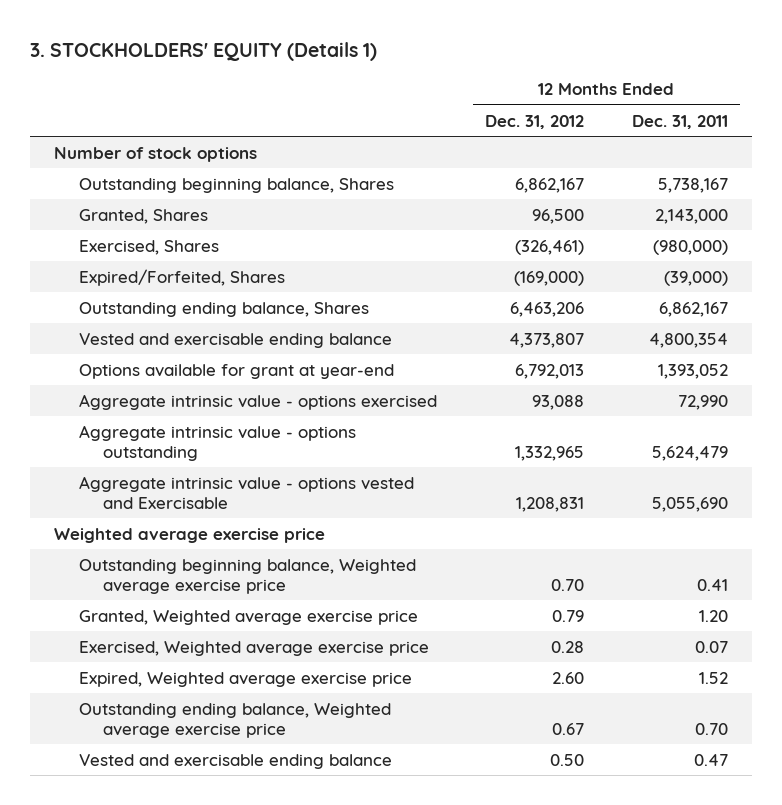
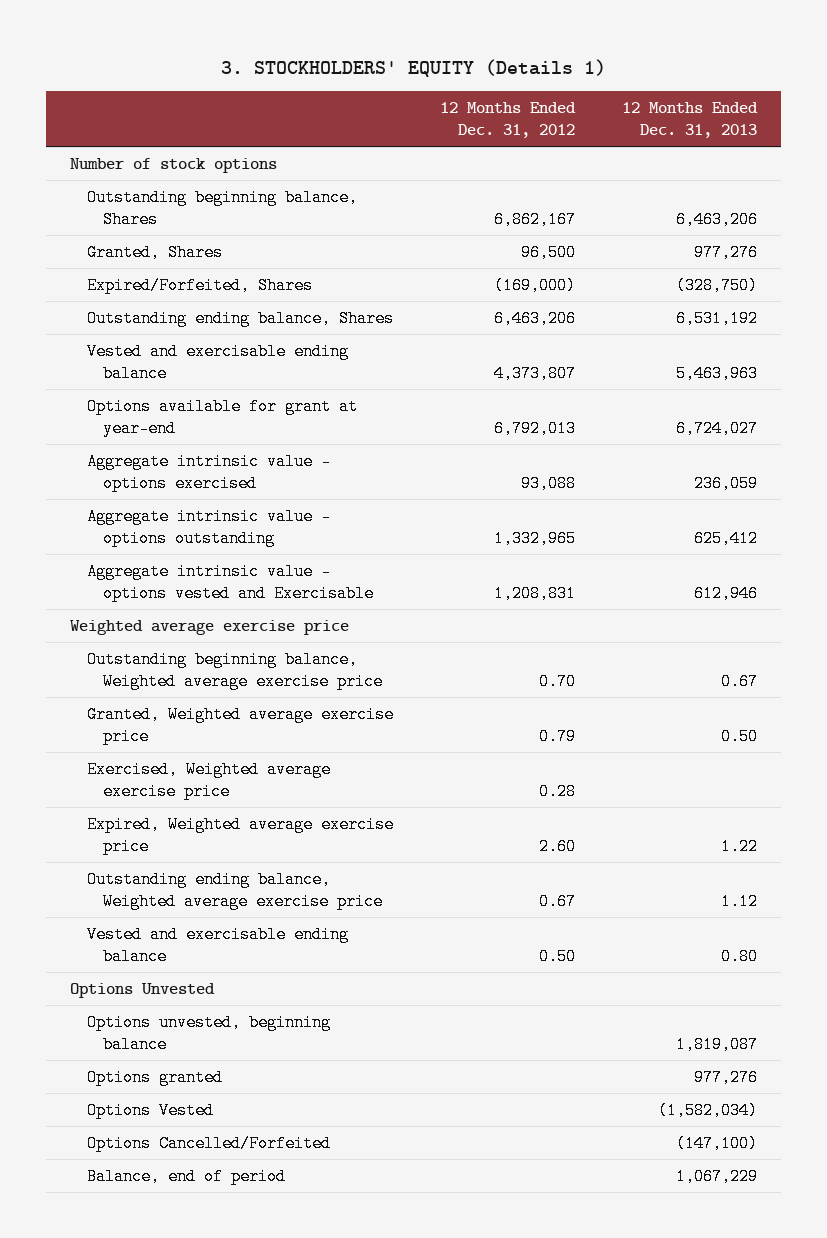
[632,114,729,129] Dec. 31, 2011 -> none
none -> [622,101,759,139] 12 Months Ended Dec. 31, 2013
[78,239,219,255] Exercised, Shares -> none
none -> [69,982,215,998] Options Unvested
none -> [86,1013,331,1054] Options unvested, beginning balance
none -> [86,1068,223,1086] Options granted
none -> [86,1101,214,1119] Options Vested
none -> [86,1134,331,1152] Options Cancelled/Forfeited
none -> [86,1167,286,1185] Balance, end of period

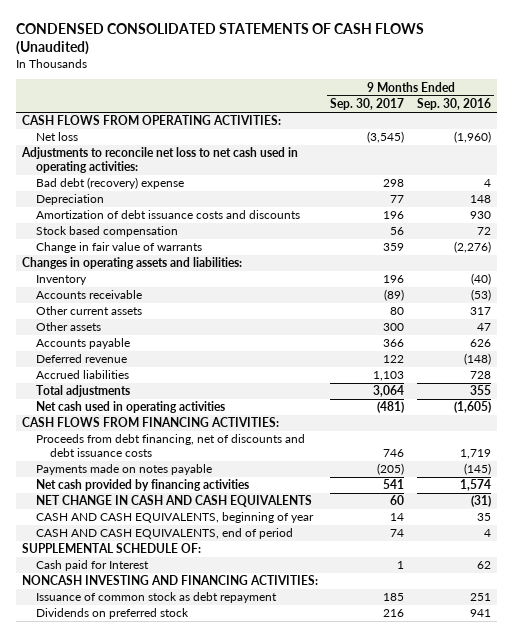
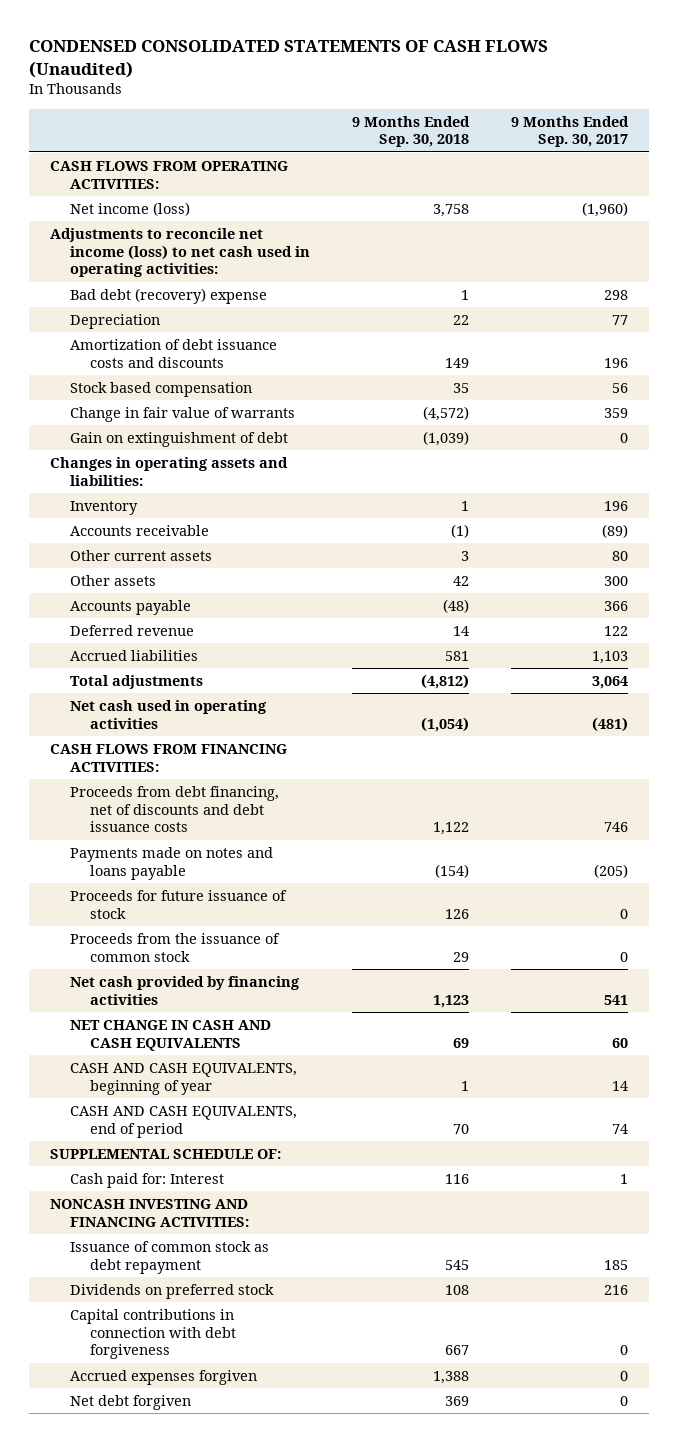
[416,98,491,111] Sep. 30, 2016 -> none
none -> [352,115,471,148] 9 Months Ended Sep. 30, 2018
[35,132,78,142] Net loss -> [70,201,191,216] Net income (loss)
[367,131,405,144] (3,545) -> [581,201,628,217] (1,960)
[21,147,299,173] Adjustments to reconcile net loss to net cash used in operating activities: -> [50,227,311,278] Adjustments to reconcile net income (loss) to net cash used in operating activities:
none -> [70,431,289,447] Gain on extinguishment of debt
[35,464,212,476] Payments made on notes payable -> [70,846,274,880] Payments made on notes and loans payable
none -> [70,889,288,919] Proceeds for future issuance of stock
none -> [70,932,281,962] Proceeds from the issuance of common stock
[35,560,149,572] Cash paid for Interest -> [70,1172,225,1188] Cash paid for: Interest
none -> [70,1308,237,1360] Capital contributions in connection with debt forgiveness
none -> [70,1369,258,1385] Accrued expenses forgiven
none -> [70,1394,192,1410] Net debt forgiven

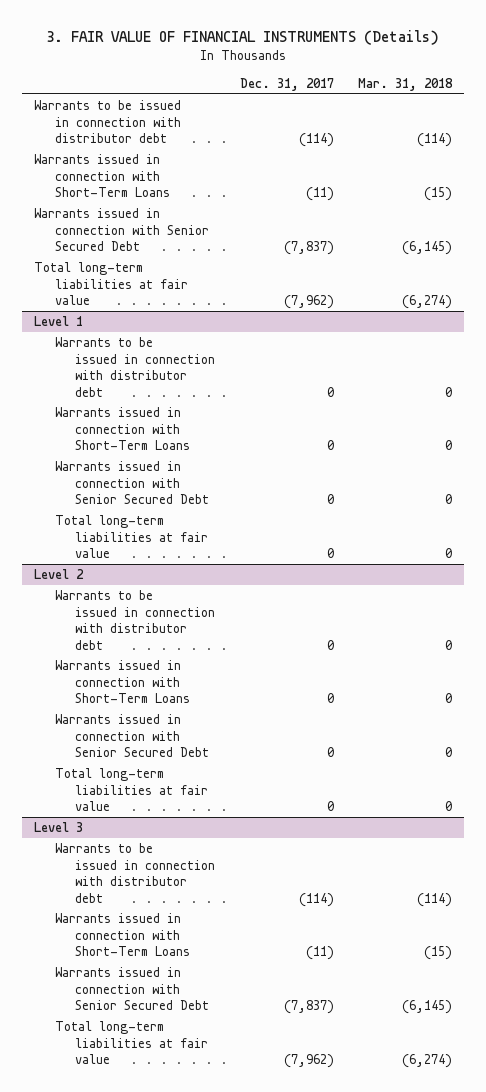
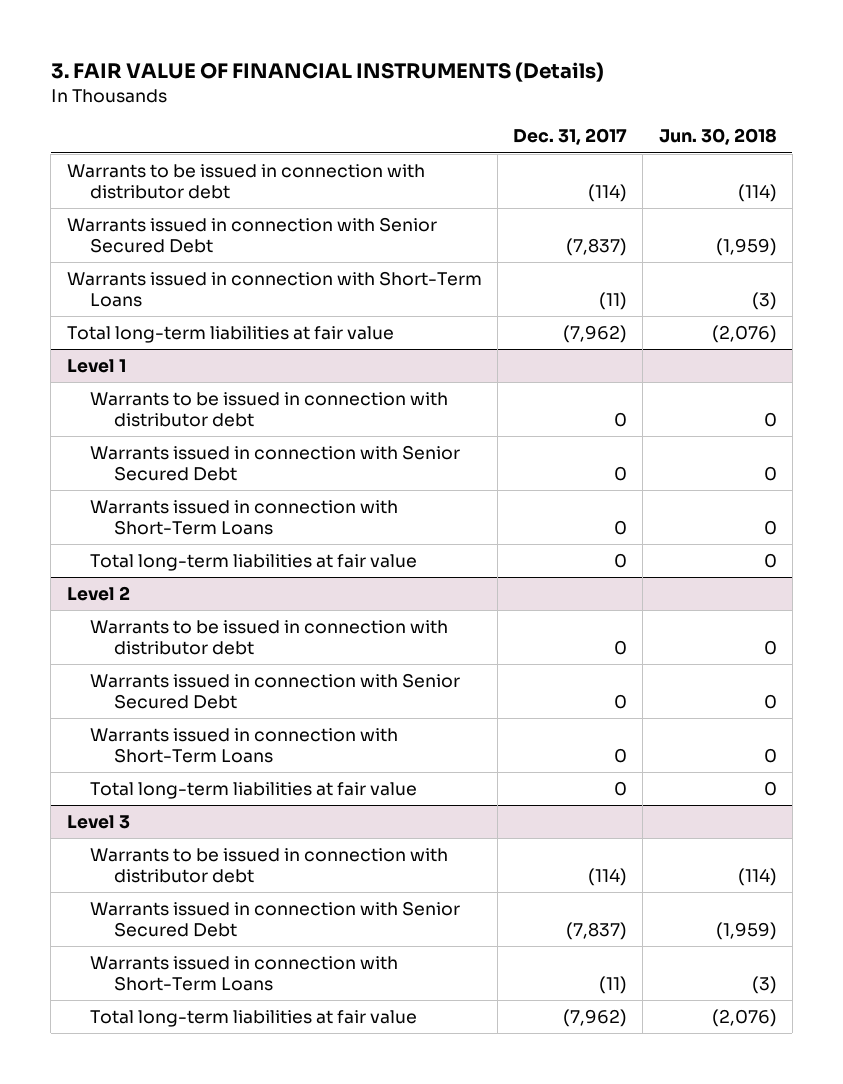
[358,77,454,91] Mar. 31, 2018 -> none
none -> [658,128,777,146] Jun. 30, 2018
[33,154,170,198] Warrants issued in connection with Short-Term Loans -> [66,271,482,308] Warrants issued in connection with Short-Term Loans
[54,407,191,451] Warrants issued in connection with Short-Term Loans -> [90,500,399,536] Warrants issued in connection with Short-Term Loans
[54,660,191,704] Warrants issued in connection with Short-Term Loans -> [90,728,399,764] Warrants issued in connection with Short-Term Loans
[54,913,191,957] Warrants issued in connection with Short-Term Loans -> [90,956,399,992] Warrants issued in connection with Short-Term Loans

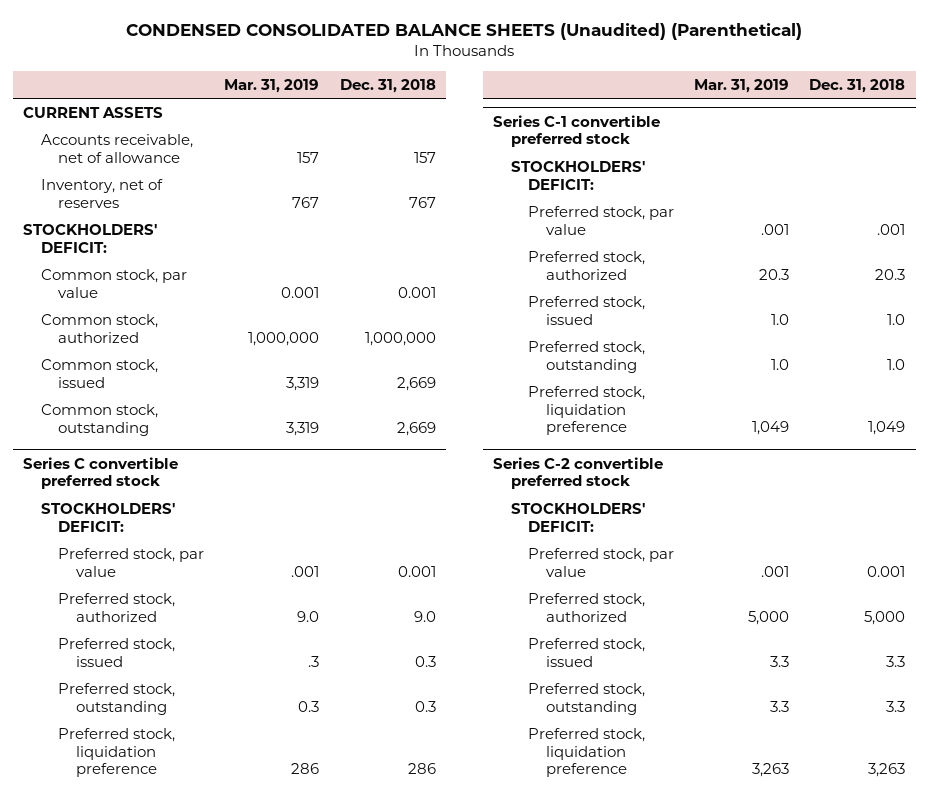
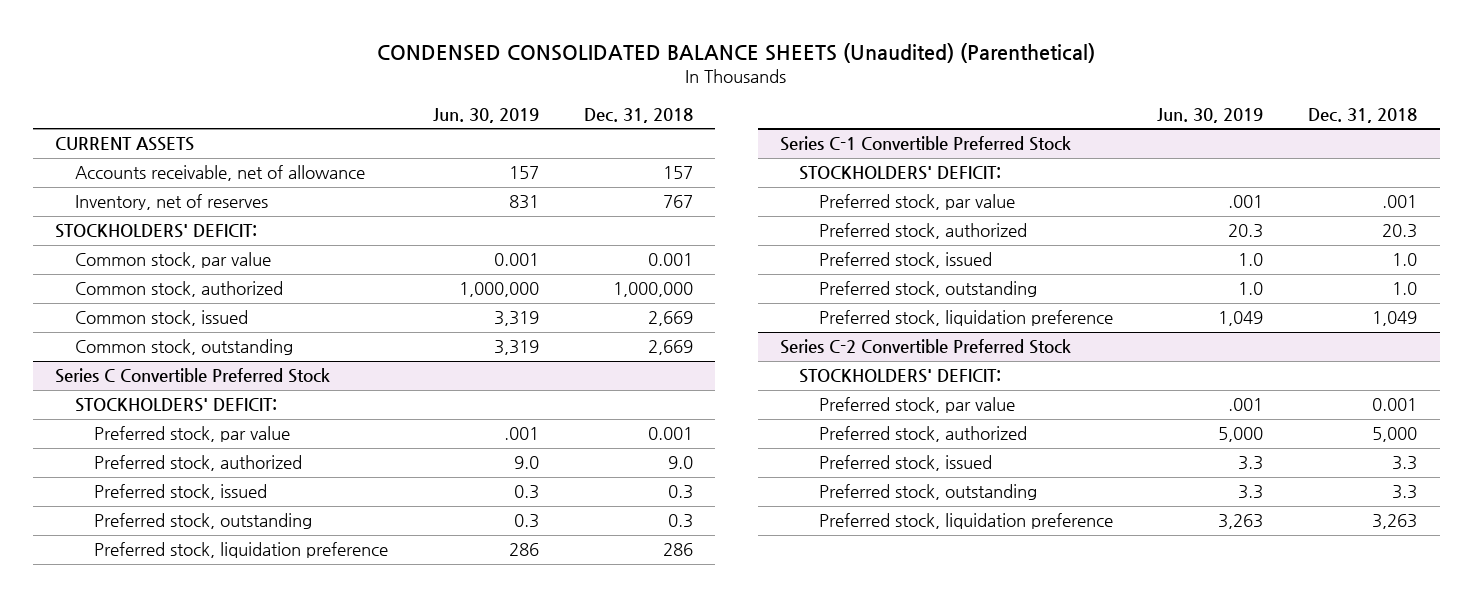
[224,79,320,94] Mar. 31, 2019 -> none
none -> [432,107,539,123] Jun. 30, 2019
[23,456,179,490] Series C convertible preferred stock -> [55,368,331,384] Series C Convertible Preferred Stock
[492,114,660,148] Series C-1 convertible preferred stock -> [779,136,1071,152] Series C-1 Convertible Preferred Stock
[492,456,663,490] Series C-2 convertible preferred stock -> [779,339,1071,355] Series C-2 Convertible Preferred Stock

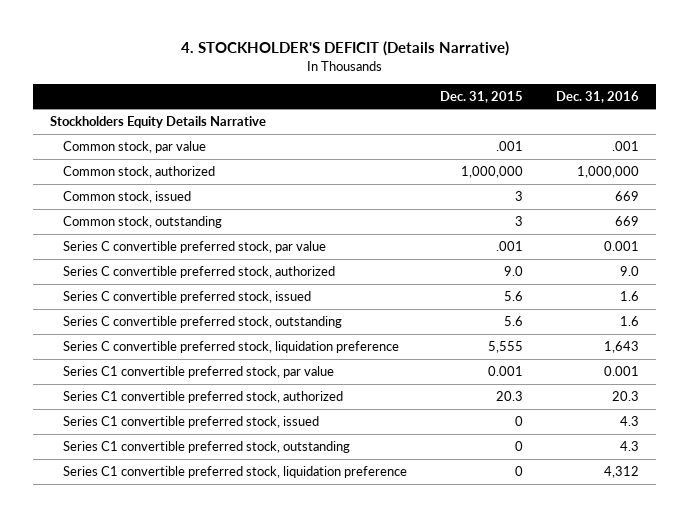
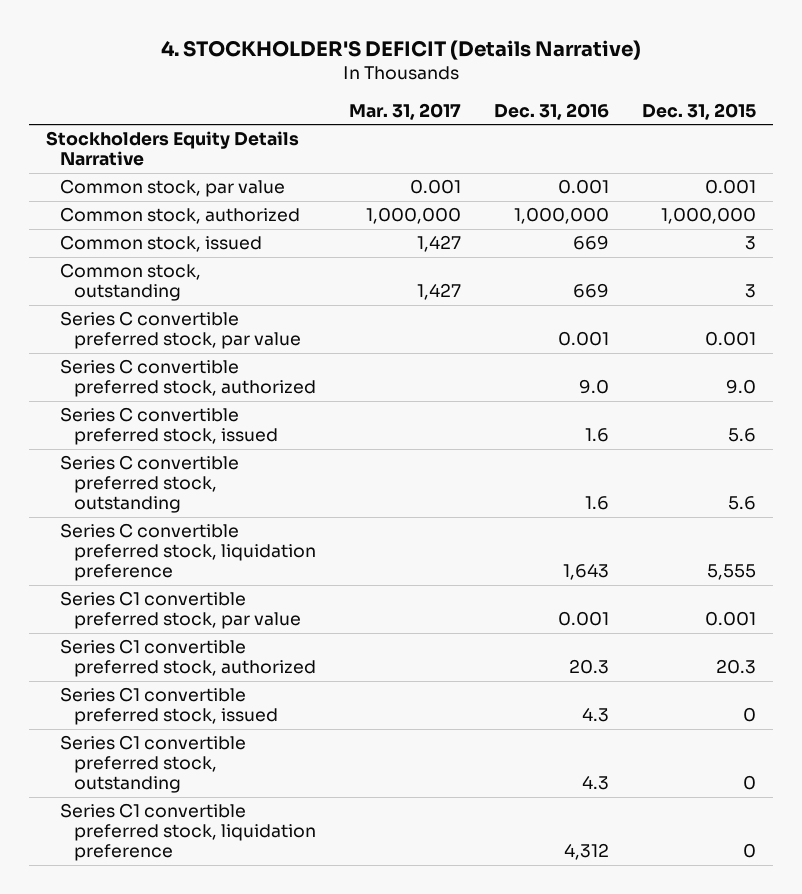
none -> [349,102,462,120] Mar. 31, 2017
[496,140,524,151] .001 -> [705,179,757,195] 0.001
[612,140,640,151] .001 -> [558,179,610,195] 0.001
[496,240,524,251] .001 -> [705,331,757,347] 0.001

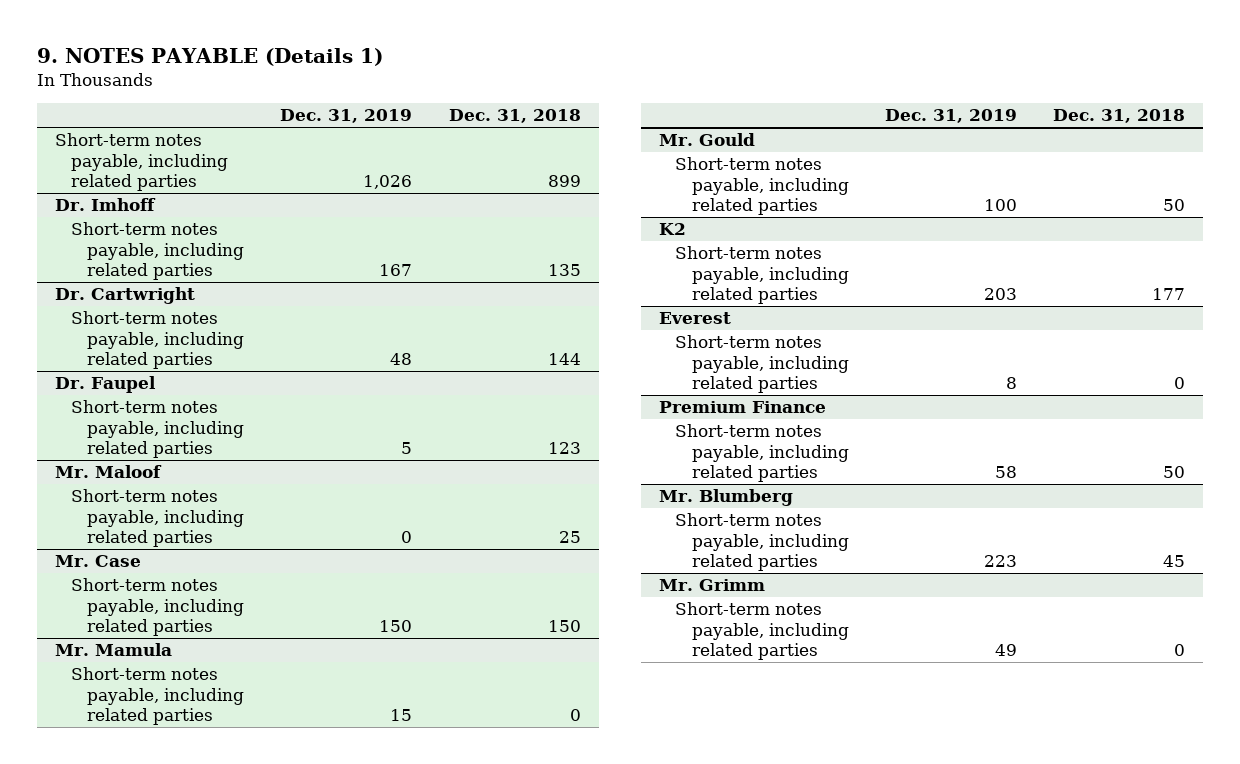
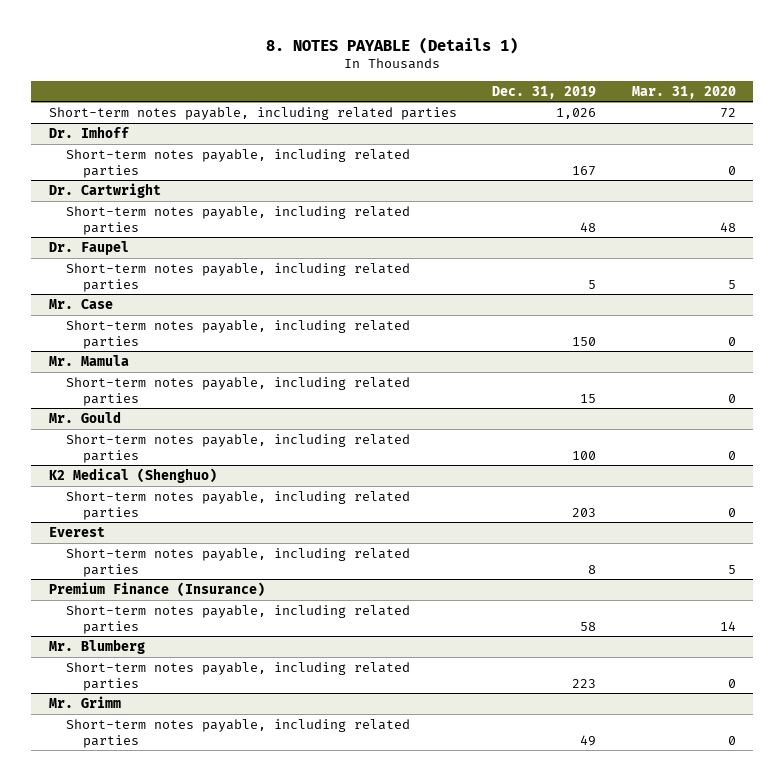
[36,48,383,67] 9. NOTES PAYABLE (Details 1) -> [266,36,519,54] 8. NOTES PAYABLE (Details 1)
[448,109,581,124] Dec. 31, 2018 -> none
none -> [631,85,736,99] Mar. 31, 2020
[54,465,162,479] Mr. Maloof -> none
[71,489,245,548] Short-term notes payable, including related parties -> none
[659,223,687,236] K2 -> none
none -> [48,467,217,483] K2 Medical (Shenghuo)
[659,401,827,414] Premium Finance -> [48,581,265,597] Premium Finance (Insurance)

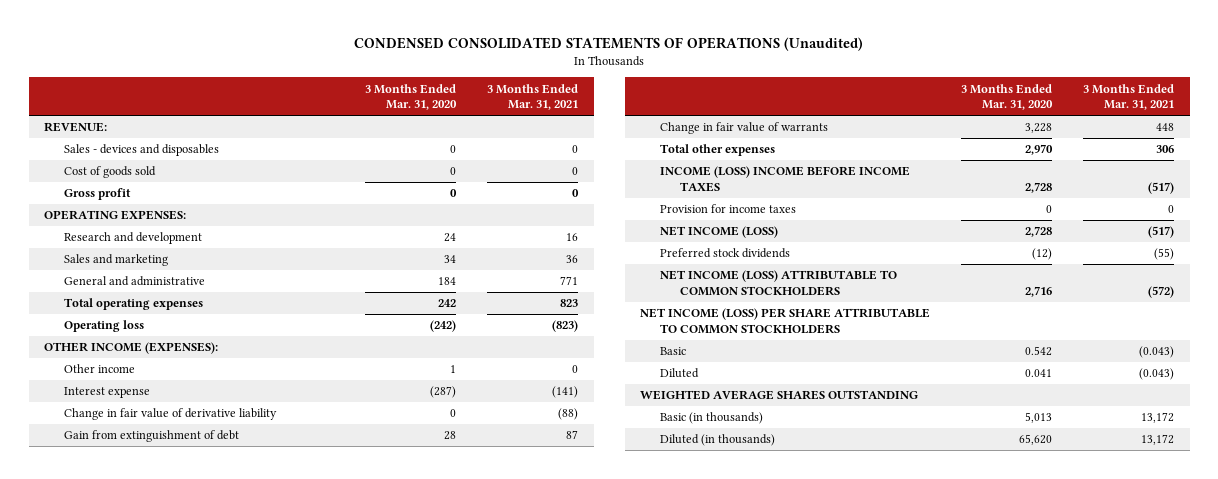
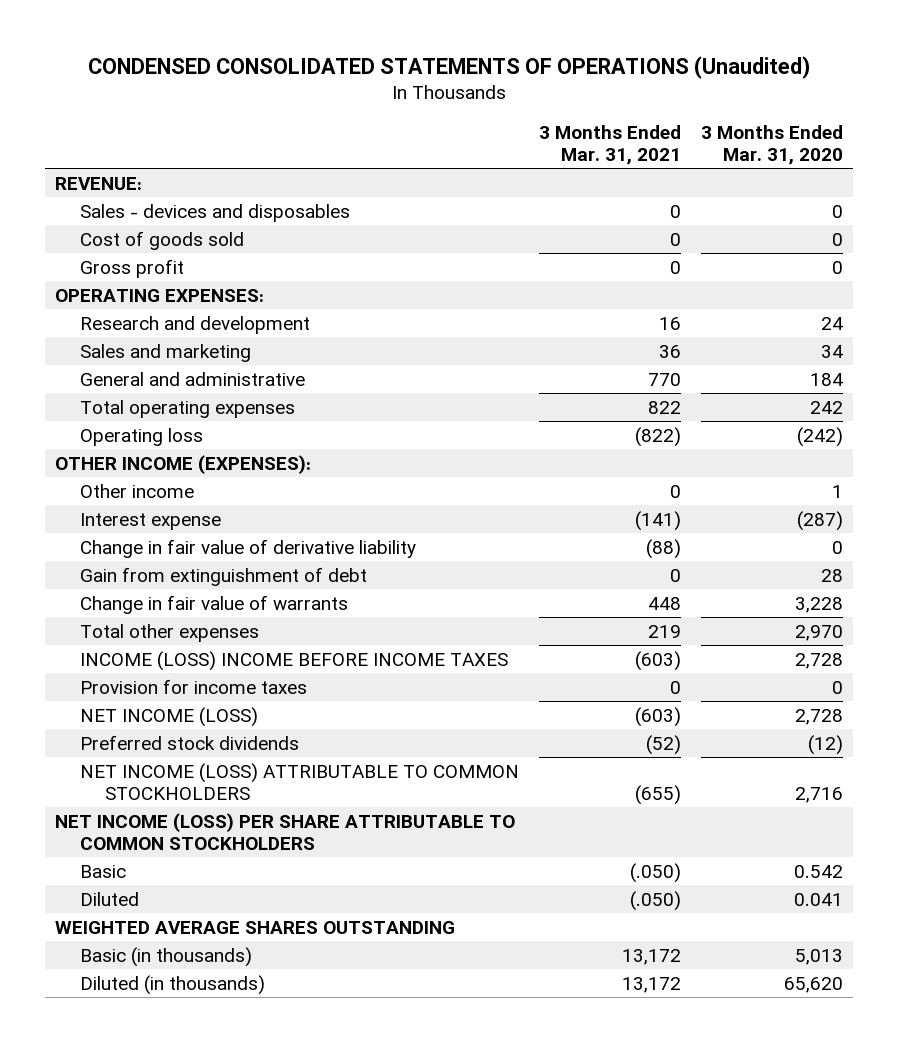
[560,276,579,286] 771 -> [647,372,681,386] 770
[560,299,579,308] 823 -> [647,400,681,414] 822
[552,320,579,333] (823) -> [634,426,681,447] (822)
[566,430,579,440] 87 -> [669,568,681,582] 0
[1156,145,1175,154] 306 -> [647,624,681,638] 219
[1148,181,1175,194] (517) -> [634,650,681,671] (603)
[1148,226,1175,239] (517) -> [634,706,681,727] (603)
[1154,248,1175,261] (55) -> [645,734,681,755] (52)
[1148,285,1175,298] (572) -> [634,785,681,806] (655)
[1139,346,1175,359] (0.043) -> [629,862,681,883] (.050)
[1139,368,1175,381] (0.043) -> [629,890,681,911] (.050)

